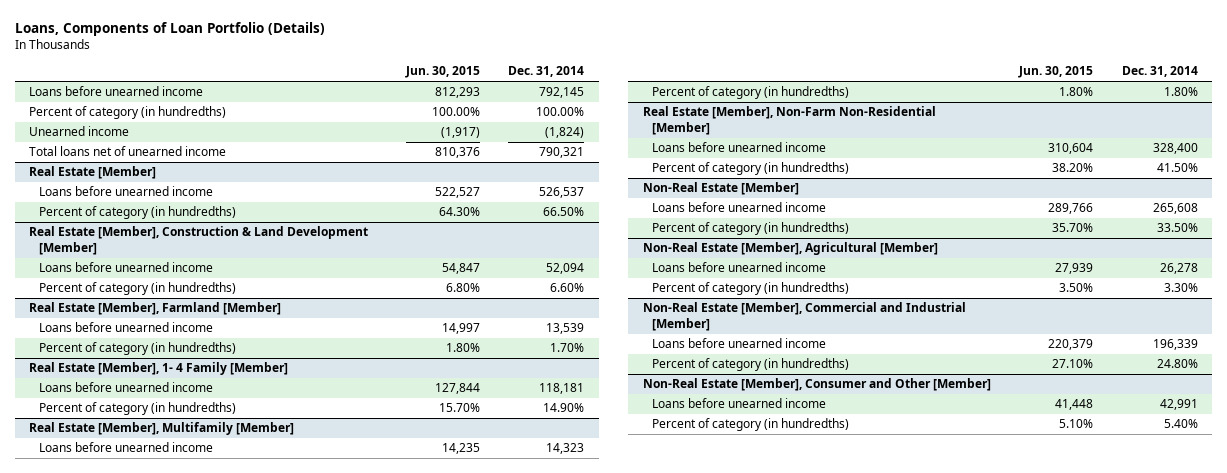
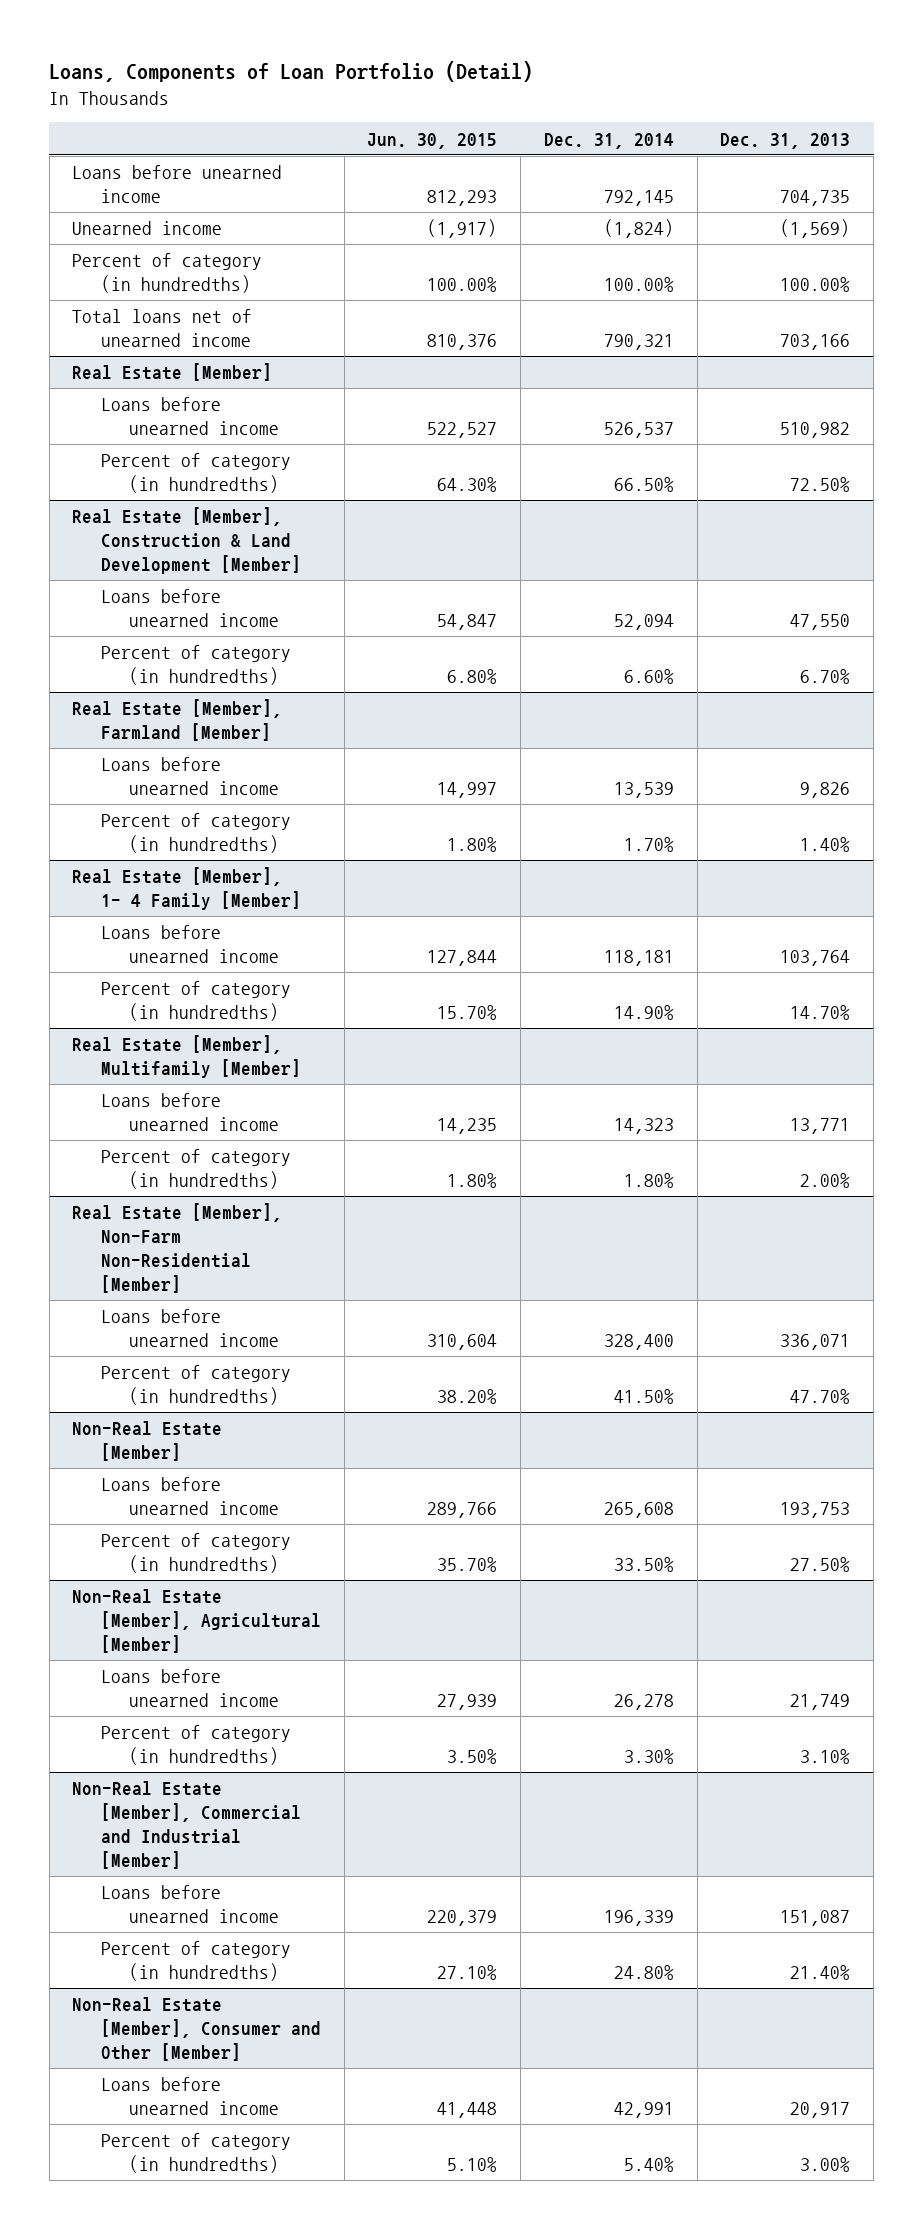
[14,21,325,36] Loans, Components of Loan Portfolio (Details) -> [49,61,534,83] Loans, Components of Loan Portfolio (Detail)
none -> [720,132,851,149] Dec. 31, 2013
[28,106,226,120] Percent of category (in hundredths) -> [72,253,263,294] Percent of category (in hundredths)

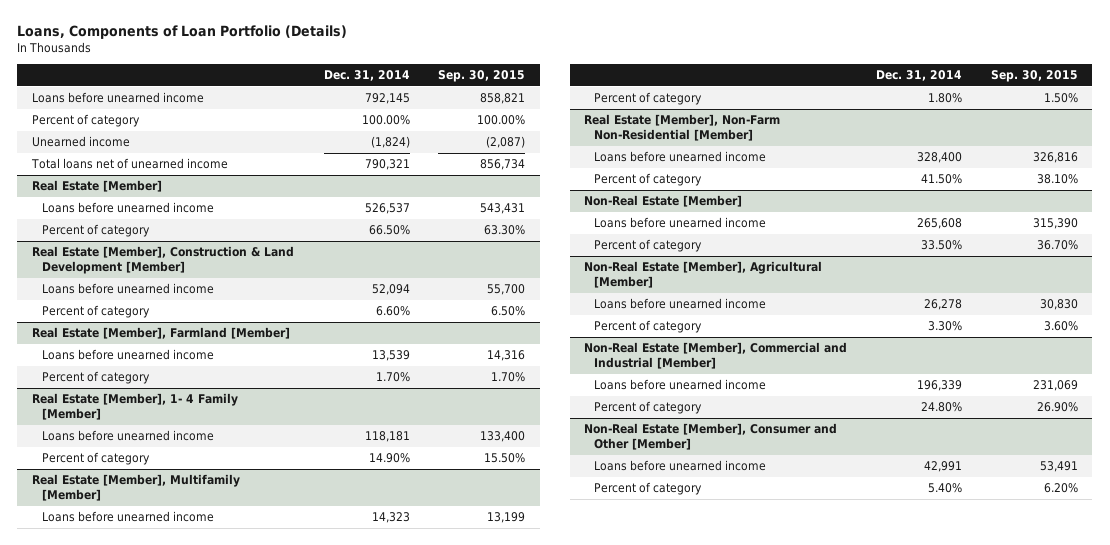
[49,61,534,83] Loans, Components of Loan Portfolio (Detail) -> [17,24,348,39] Loans, Components of Loan Portfolio (Details)
[367,132,498,149] Jun. 30, 2015 -> none
[720,132,851,149] Dec. 31, 2013 -> none
none -> [438,70,526,83] Sep. 30, 2015
none -> [31,114,140,128] Percent of category
[72,253,263,294] Percent of category (in hundredths) -> none
[100,453,291,494] Percent of category (in hundredths) -> [41,224,150,238] Percent of category
[100,645,291,686] Percent of category (in hundredths) -> [41,305,150,319] Percent of category
[100,813,291,854] Percent of category (in hundredths) -> [41,371,150,385] Percent of category
[100,981,291,1022] Percent of category (in hundredths) -> [41,452,150,466] Percent of category
[100,1149,291,1190] Percent of category (in hundredths) -> [594,92,703,106] Percent of category
[100,1365,291,1406] Percent of category (in hundredths) -> [594,173,703,187] Percent of category
[100,1533,291,1574] Percent of category (in hundredths) -> [594,239,703,253] Percent of category
[100,1725,291,1766] Percent of category (in hundredths) -> [594,320,703,334] Percent of category
[100,1941,291,1982] Percent of category (in hundredths) -> [594,401,703,415] Percent of category
[100,2133,291,2174] Percent of category (in hundredths) -> [594,482,703,496] Percent of category

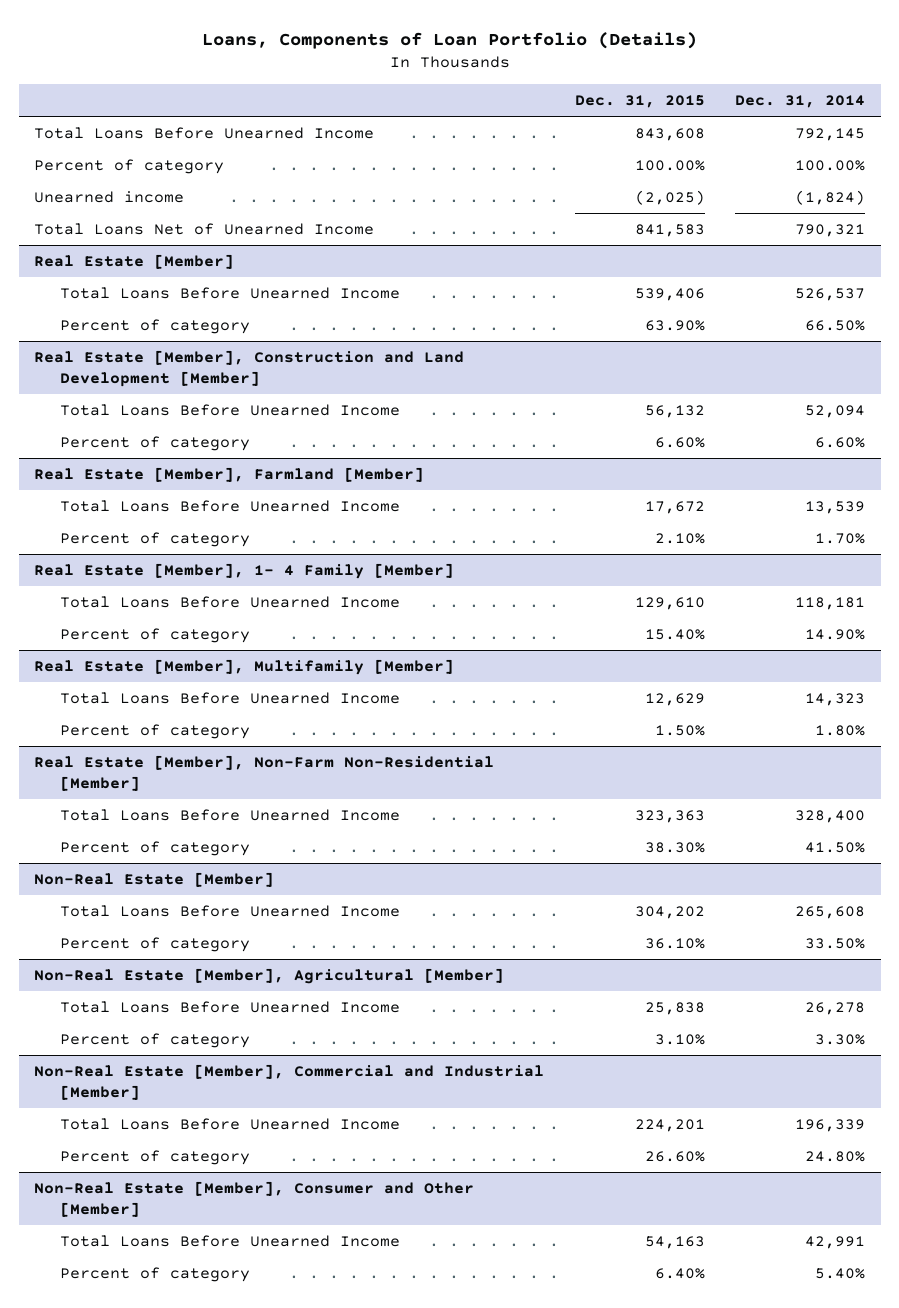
[438,70,526,83] Sep. 30, 2015 -> none
none -> [574,94,705,108] Dec. 31, 2015
[31,92,204,104] Loans before unearned income -> [34,127,375,140] Total Loans Before Unearned Income
[30,158,228,170] Total loans net of unearned income -> [34,223,375,236] Total Loans Net of Unearned Income
[41,202,214,214] Loans before unearned income -> [60,287,401,300] Total Loans Before Unearned Income
[31,246,294,275] Real Estate [Member], Construction & Land Development [Member] -> [34,350,465,388] Real Estate [Member], Construction and Land Development [Member]
[41,283,214,295] Loans before unearned income -> [60,404,401,417] Total Loans Before Unearned Income
[41,349,214,361] Loans before unearned income -> [60,500,401,513] Total Loans Before Unearned Income
[41,430,214,442] Loans before unearned income -> [60,596,401,609] Total Loans Before Unearned Income
[41,511,214,523] Loans before unearned income -> [60,692,401,705] Total Loans Before Unearned Income
[594,151,767,163] Loans before unearned income -> [60,809,401,822] Total Loans Before Unearned Income
[594,217,767,229] Loans before unearned income -> [60,905,401,918] Total Loans Before Unearned Income
[594,298,767,310] Loans before unearned income -> [60,1001,401,1014] Total Loans Before Unearned Income
[594,379,767,391] Loans before unearned income -> [60,1118,401,1131] Total Loans Before Unearned Income
[594,460,767,472] Loans before unearned income -> [60,1235,401,1248] Total Loans Before Unearned Income

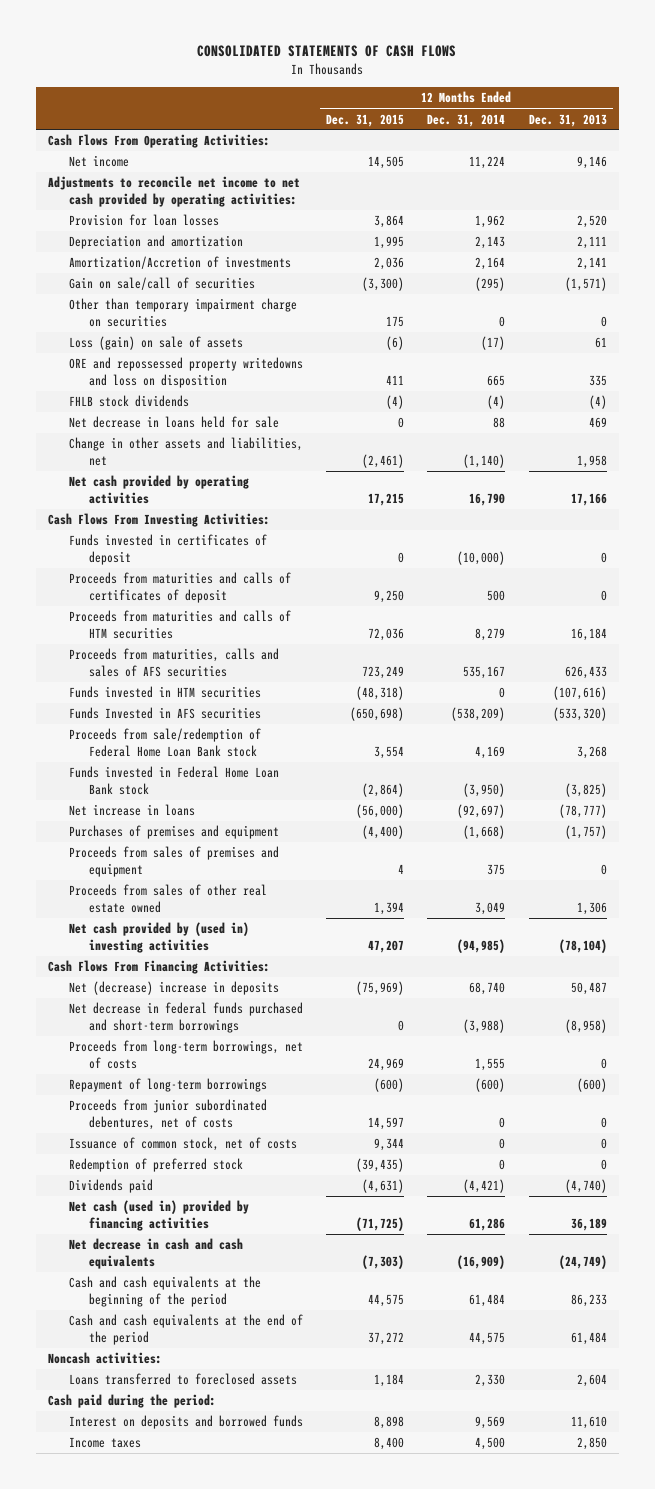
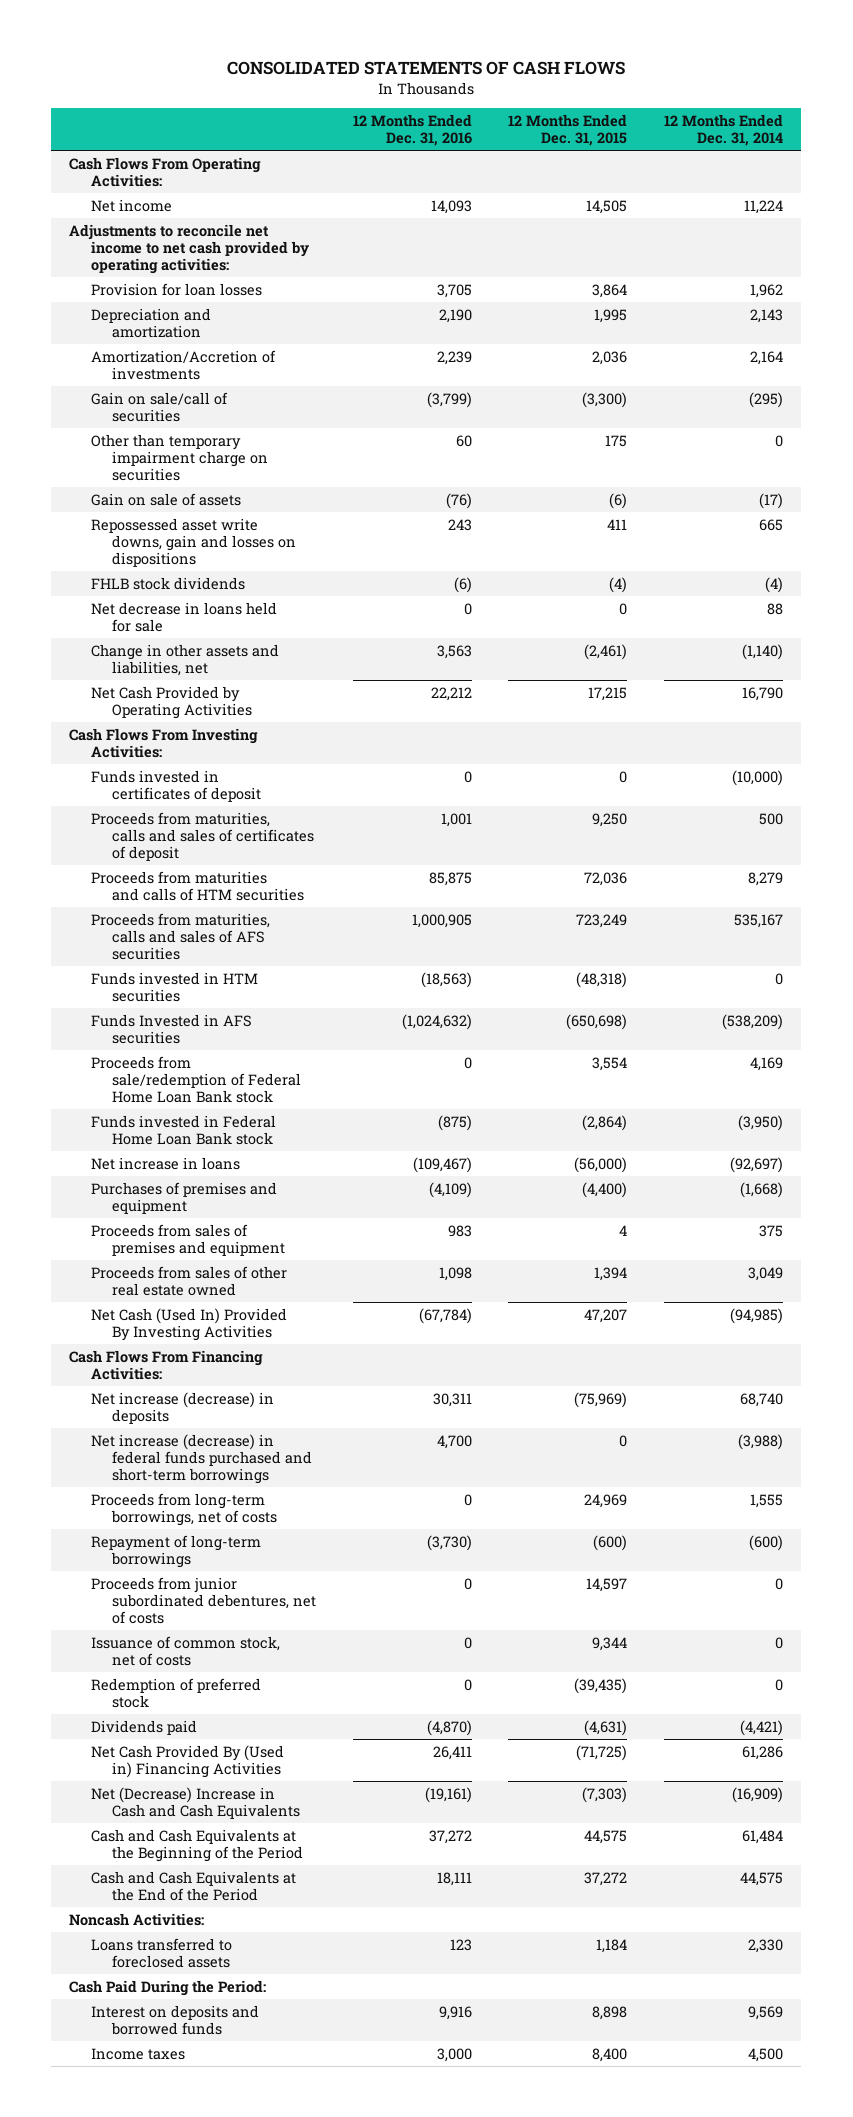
[528,113,607,127] Dec. 31, 2013 -> none
none -> [352,114,472,147] 12 Months Ended Dec. 31, 2016
[68,336,243,351] Loss (gain) on sale of assets -> [90,492,241,506] Gain on sale of assets
[68,357,303,388] ORE and repossessed property writedowns and loss on disposition -> [90,517,296,567] Repossessed asset write downs, gain and losses on dispositions
[68,475,249,504] Net cash provided by operating activities -> [90,685,252,719] Net Cash Provided by Operating Activities
[68,572,291,603] Proceeds from maturities and calls of certificates of deposit -> [90,811,314,861] Proceeds from maturities, calls and sales of certificates of deposit
[68,922,249,953] Net cash provided by (used in) investing activities -> [90,1307,287,1341] Net Cash (Used In) Provided By Investing Activities
[68,981,279,996] Net (decrease) increase in deposits -> [90,1391,274,1424] Net increase (decrease) in deposits
[68,1002,303,1033] Net decrease in federal funds purchased and short-term borrowings -> [90,1433,312,1484] Net increase (decrease) in federal funds purchased and short-term borrowings
[68,1200,249,1231] Net cash (used in) provided by financing activities -> [90,1744,284,1778] Net Cash Provided By (Used in) Financing Activities
[68,1238,243,1269] Net decrease in cash and cash equivalents -> [90,1786,300,1819] Net (Decrease) Increase in Cash and Cash Equivalents
[68,1276,261,1307] Cash and cash equivalents at the beginning of the period -> [90,1828,303,1862] Cash and Cash Equivalents at the Beginning of the Period
[68,1314,303,1345] Cash and cash equivalents at the end of the period -> [90,1870,296,1901] Cash and Cash Equivalents at the End of the Period
[47,1352,162,1365] Noncash activities: -> [69,1912,205,1926] Noncash Activities:
[47,1394,216,1409] Cash paid during the period: -> [69,1979,267,1996] Cash Paid During the Period:

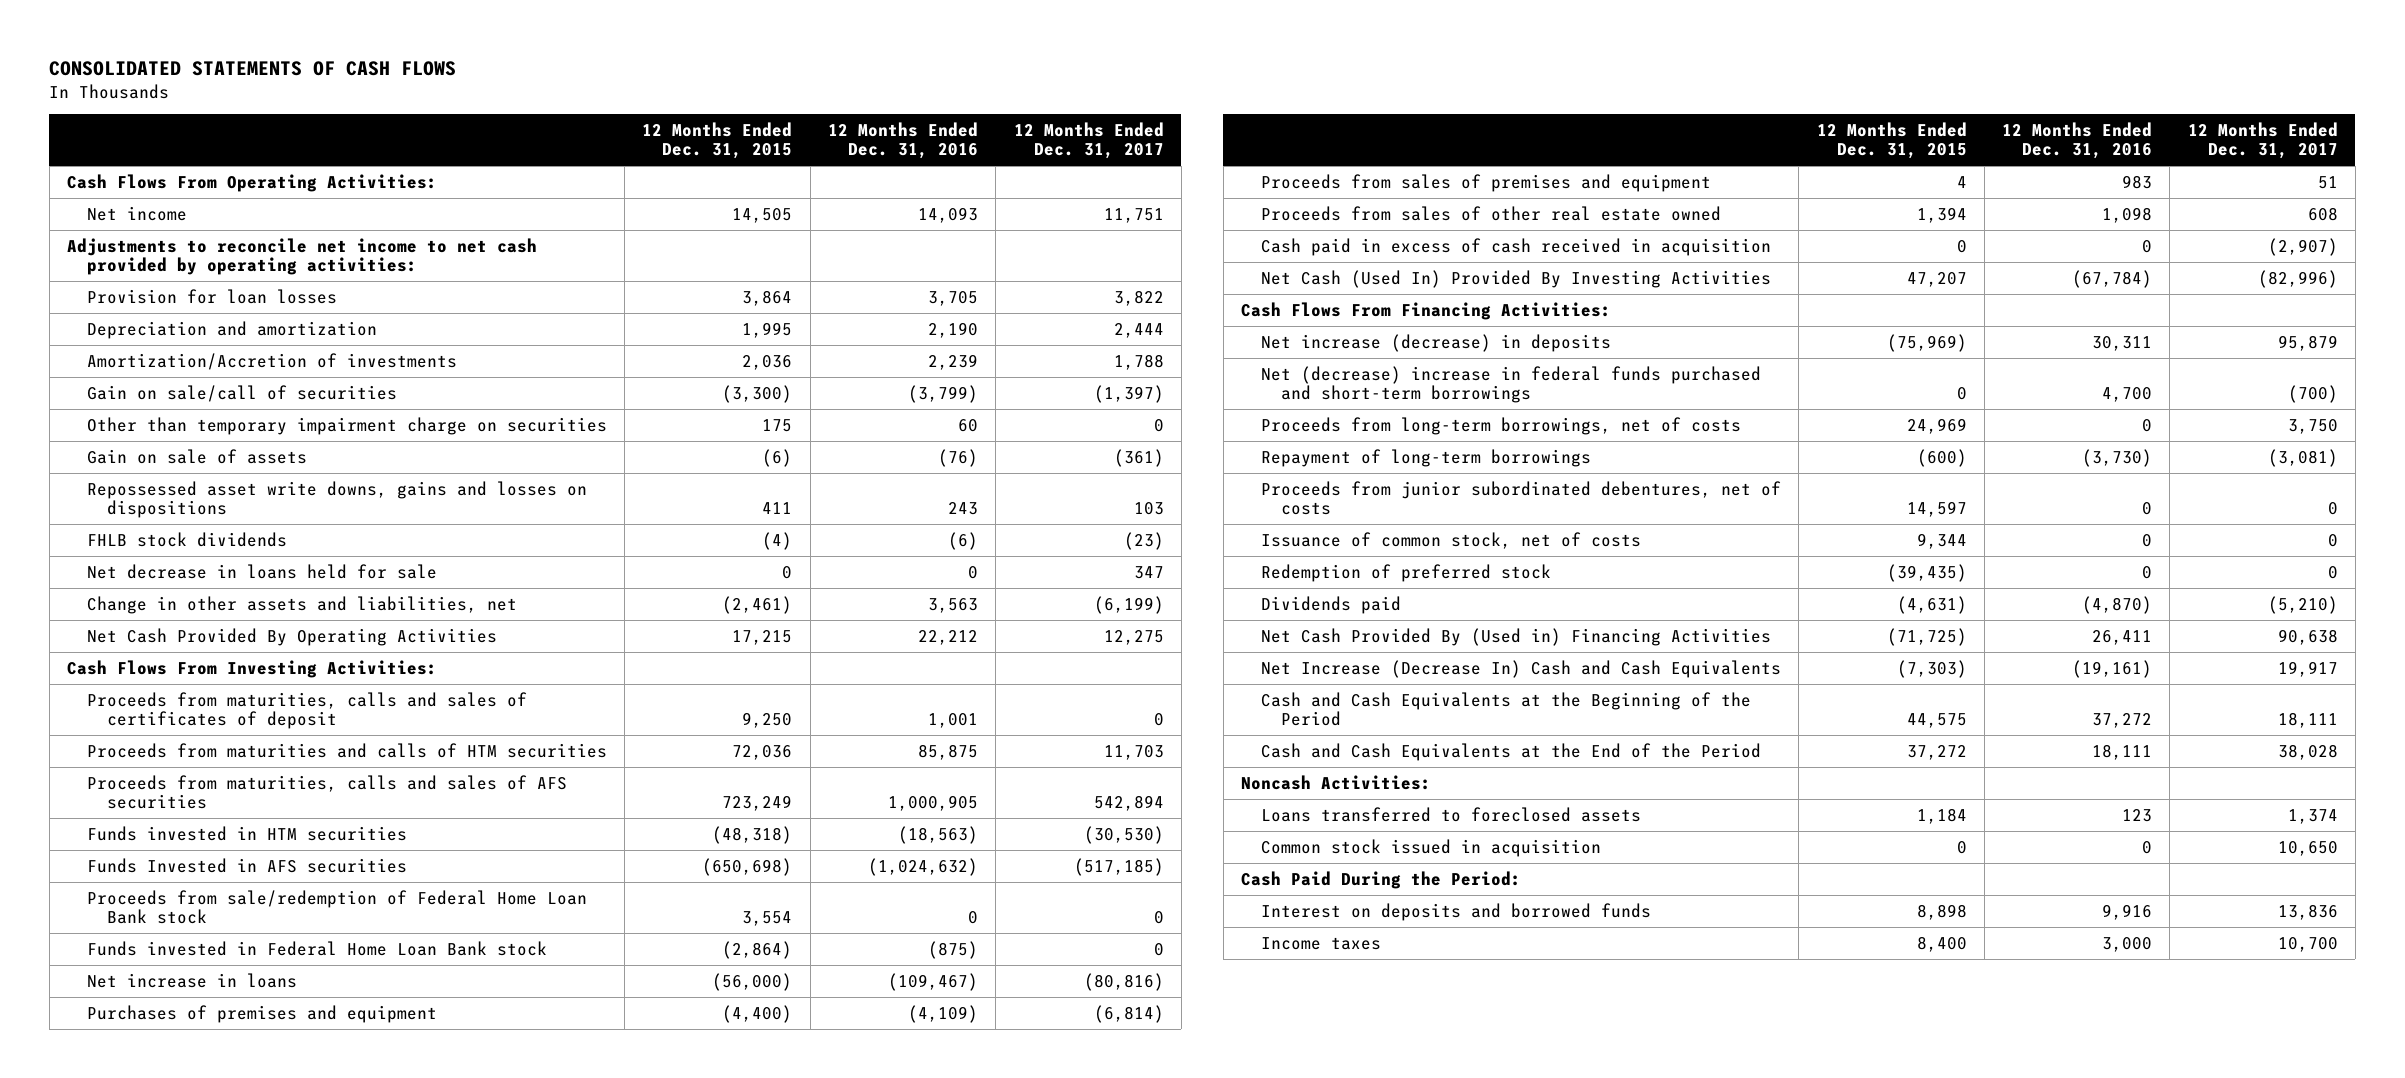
[664,114,784,147] 12 Months Ended Dec. 31, 2014 -> none
none -> [1013,122,1164,160] 12 Months Ended Dec. 31, 2017
[90,517,296,567] Repossessed asset write downs, gain and losses on dispositions -> [86,480,587,518] Repossessed asset write downs, gains and losses on dispositions
[90,685,252,719] Net Cash Provided by Operating Activities -> [86,627,497,646] Net Cash Provided By Operating Activities
[90,769,261,802] Funds invested in certificates of deposit -> none
none -> [1261,237,1772,256] Cash paid in excess of cash received in acquisition
[90,1433,312,1484] Net increase (decrease) in federal funds purchased and short-term borrowings -> [1261,365,1762,403] Net (decrease) increase in federal funds purchased and short-term borrowings
[90,1786,300,1819] Net (Decrease) Increase in Cash and Cash Equivalents -> [1261,659,1782,678] Net Increase (Decrease In) Cash and Cash Equivalents
none -> [1261,838,1602,857] Common stock issued in acquisition

